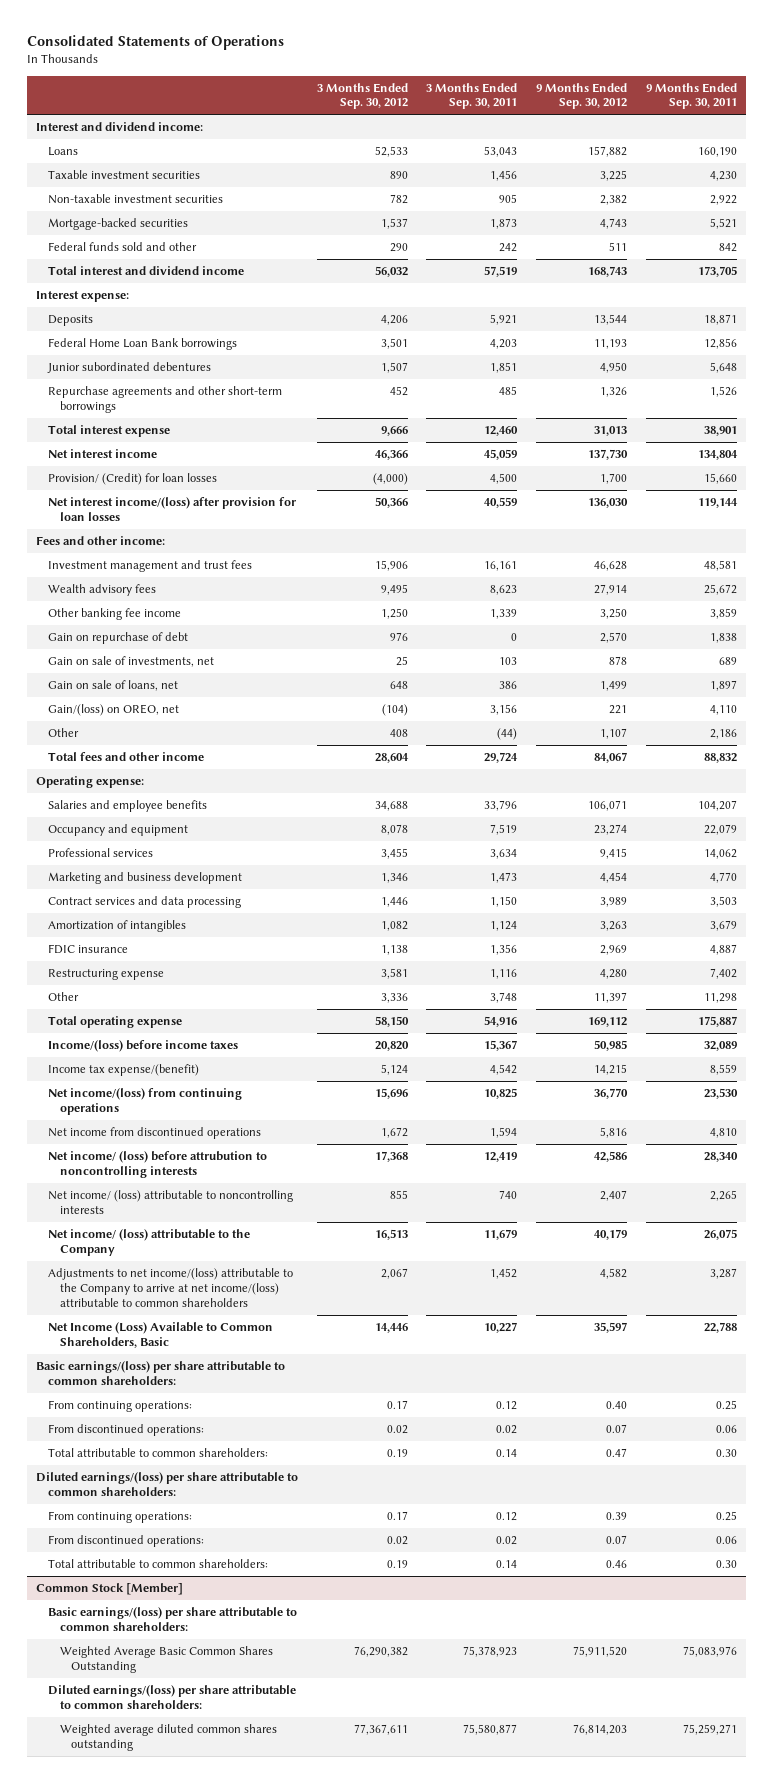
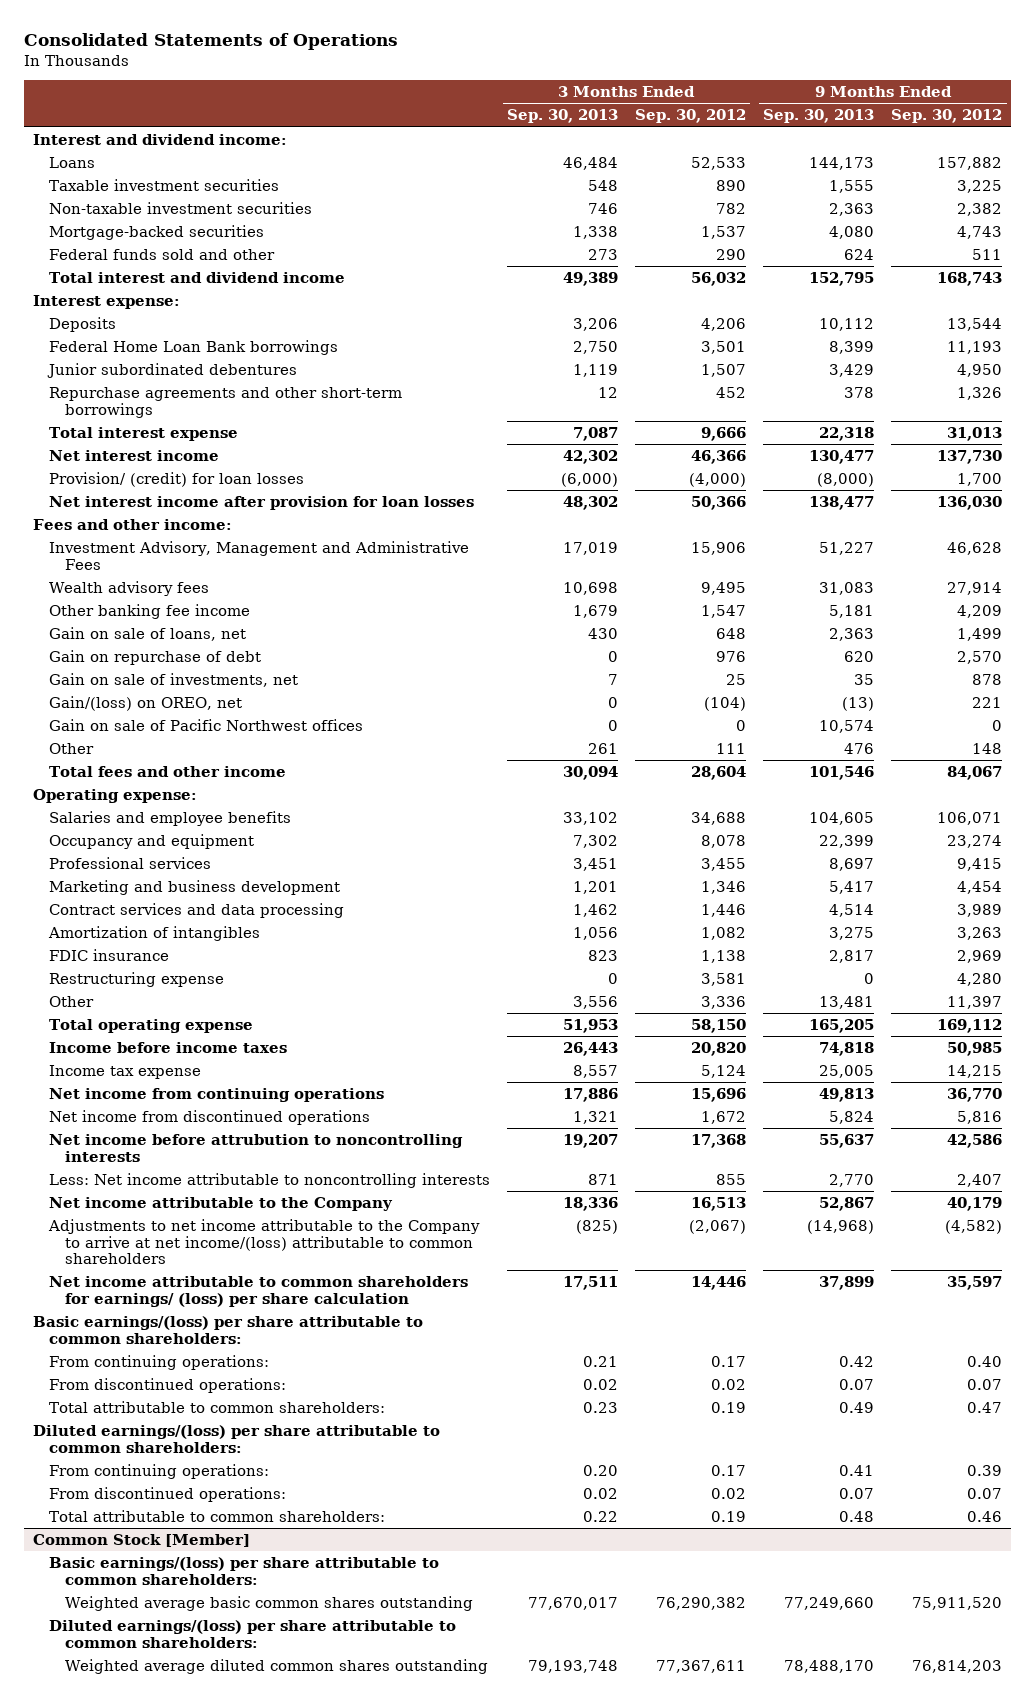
[426,82,518,110] 3 Months Ended Sep. 30, 2011 -> none
[645,82,737,110] 9 Months Ended Sep. 30, 2011 -> none
none -> [506,109,618,124] Sep. 30, 2013
none -> [763,109,875,124] Sep. 30, 2013
[48,472,218,485] Provision/ (Credit) for loan losses -> [48,471,304,487] Provision/ (credit) for loan losses
[48,496,297,521] Net interest income/(loss) after provision for loan losses -> [48,495,474,510] Net interest income after provision for loan losses
[48,559,253,572] Investment management and trust fees -> [48,540,469,570] Investment Advisory, Management and Administrative Fees
[380,607,408,619] 1,250 -> [701,604,747,618] 1,547
[600,607,628,619] 3,250 -> [957,604,1003,618] 4,209
[48,679,179,691] Gain on sale of loans, net -> [48,626,246,641] Gain on sale of loans, net
none -> [48,718,363,731] Gain on sale of Pacific Northwest offices
[389,728,408,737] 408 -> [716,742,747,754] 111
[600,727,628,739] 1,107 -> [972,742,1003,754] 148
[48,1039,239,1052] Income/(loss) before income taxes -> [48,1041,287,1053] Income before income taxes
[48,1063,200,1076] Income tax expense/(benefit) -> [48,1064,201,1079] Income tax expense
[48,1087,243,1115] Net income/(loss) from continuing operations -> [48,1087,384,1102] Net income from continuing operations
[48,1150,268,1178] Net income/ (loss) before attrubution to noncontrolling interests -> [48,1133,463,1162] Net income before attrubution to noncontrolling interests
[48,1189,294,1214] Net income/ (loss) attributable to noncontrolling interests -> [48,1172,490,1188] Less: Net income attributable to noncontrolling interests
[48,1228,251,1256] Net income/ (loss) attributable to the Company -> [48,1196,393,1211] Net income attributable to the Company
[48,1267,294,1307] Adjustments to net income/(loss) attributable to the Company to arrive at net income/(loss) attributable to common shareholders -> [47,1218,480,1265] Adjustments to net income attributable to the Company to arrive at net income/(loss) attributable to common shareholders
[380,1267,408,1279] 2,067 -> [689,1219,747,1234] (2,067)
[600,1267,628,1279] 4,582 -> [945,1219,1003,1234] (4,582)
[48,1321,274,1348] Net Income (Loss) Available to Common Shareholders, Basic -> [48,1275,468,1307] Net income attributable to common shareholders for earnings/ (loss) per share calculation
[59,1645,273,1673] Weighted Average Basic Common Shares Outstanding -> [64,1595,473,1611] Weighted average basic common shares outstanding

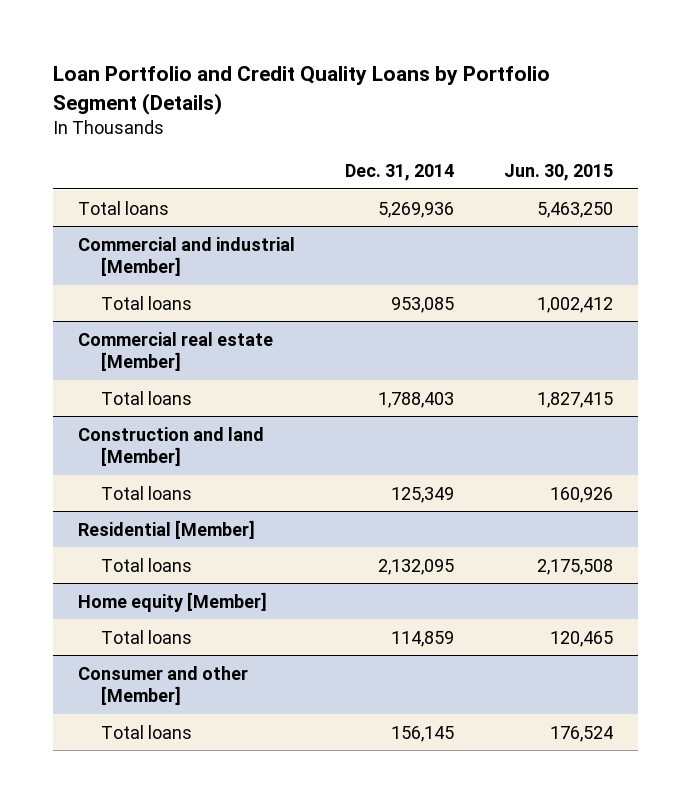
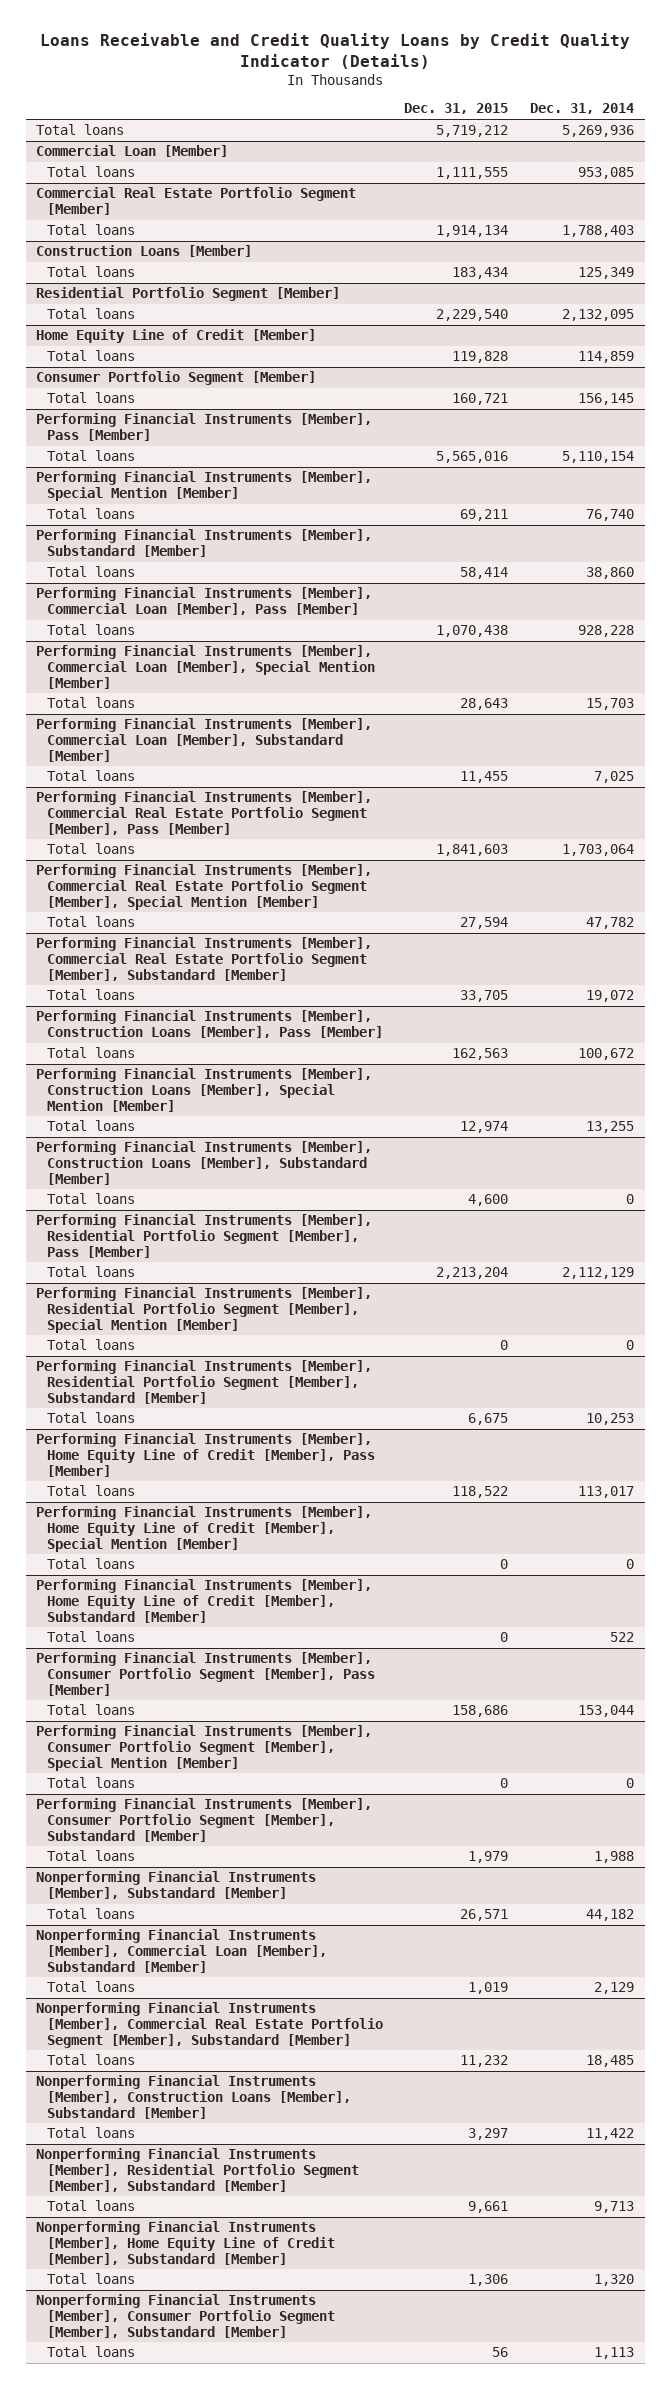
[53,66,551,115] Loan Portfolio and Credit Quality Loans by Portfolio Segment (Details) -> [40,33,631,69] Loans Receivable and Credit Quality Loans by Credit Quality Indicator (Details)
[504,163,614,181] Jun. 30, 2015 -> none
none -> [404,103,509,115] Dec. 31, 2015
[78,236,296,276] Commercial and industrial [Member] -> [36,145,229,158] Commercial Loan [Member]
[78,331,274,371] Commercial real estate [Member] -> [36,187,357,216] Commercial Real Estate Portfolio Segment [Member]
[78,426,265,466] Construction and land [Member] -> [36,245,253,258] Construction Loans [Member]
[78,519,256,539] Residential [Member] -> [36,287,341,302] Residential Portfolio Segment [Member]
[78,591,268,612] Home equity [Member] -> [36,329,317,344] Home Equity Line of Credit [Member]
[78,665,249,705] Consumer and other [Member] -> [36,371,317,386] Consumer Portfolio Segment [Member]
none -> [36,413,373,442] Performing Financial Instruments [Member], Pass [Member]
none -> [47,450,136,462] Total loans
none -> [36,471,373,502] Performing Financial Instruments [Member], Special Mention [Member]
none -> [47,508,136,520] Total loans
none -> [36,529,373,558] Performing Financial Instruments [Member], Substandard [Member]
none -> [47,566,136,578] Total loans
none -> [36,587,373,616] Performing Financial Instruments [Member], Commercial Loan [Member], Pass [Member]
none -> [47,624,136,636] Total loans
none -> [36,645,376,689] Performing Financial Instruments [Member], Commercial Loan [Member], Special Mention [Member]
none -> [47,697,136,709] Total loans
none -> [36,718,373,762] Performing Financial Instruments [Member], Commercial Loan [Member], Substandard [Member]
none -> [47,770,136,782] Total loans
none -> [36,791,373,835] Performing Financial Instruments [Member], Commercial Real Estate Portfolio Segment [Member], Pass [Member]
none -> [47,843,136,855] Total loans
none -> [36,864,373,910] Performing Financial Instruments [Member], Commercial Real Estate Portfolio Segment [Member], Special Mention [Member]
none -> [47,916,136,928] Total loans
none -> [36,937,373,981] Performing Financial Instruments [Member], Commercial Real Estate Portfolio Segment [Member], Substandard [Member]
none -> [47,989,136,1001] Total loans
none -> [36,1010,384,1039] Performing Financial Instruments [Member], Construction Loans [Member], Pass [Member]
none -> [47,1047,136,1059] Total loans
none -> [36,1068,373,1112] Performing Financial Instruments [Member], Construction Loans [Member], Special Mention [Member]
none -> [47,1120,136,1132] Total loans
none -> [36,1141,373,1185] Performing Financial Instruments [Member], Construction Loans [Member], Substandard [Member]
none -> [47,1193,136,1205] Total loans
none -> [36,1214,373,1258] Performing Financial Instruments [Member], Residential Portfolio Segment [Member], Pass [Member]
none -> [47,1266,136,1278] Total loans
none -> [36,1287,373,1333] Performing Financial Instruments [Member], Residential Portfolio Segment [Member], Special Mention [Member]
none -> [47,1339,136,1351] Total loans
none -> [36,1360,373,1404] Performing Financial Instruments [Member], Residential Portfolio Segment [Member], Substandard [Member]
none -> [47,1412,136,1424] Total loans
none -> [36,1433,376,1477] Performing Financial Instruments [Member], Home Equity Line of Credit [Member], Pass [Member]
none -> [47,1485,136,1497] Total loans
none -> [36,1506,373,1552] Performing Financial Instruments [Member], Home Equity Line of Credit [Member], Special Mention [Member]
none -> [47,1558,136,1570] Total loans
none -> [36,1579,373,1623] Performing Financial Instruments [Member], Home Equity Line of Credit [Member], Substandard [Member]
none -> [47,1631,136,1643] Total loans
none -> [36,1652,376,1696] Performing Financial Instruments [Member], Consumer Portfolio Segment [Member], Pass [Member]
none -> [47,1704,136,1716] Total loans
none -> [36,1725,373,1771] Performing Financial Instruments [Member], Consumer Portfolio Segment [Member], Special Mention [Member]
none -> [47,1777,136,1789] Total loans
none -> [36,1798,373,1842] Performing Financial Instruments [Member], Consumer Portfolio Segment [Member], Substandard [Member]
none -> [47,1850,136,1862] Total loans
none -> [36,1871,317,1900] Nonperforming Financial Instruments [Member], Substandard [Member]
none -> [47,1908,136,1920] Total loans
none -> [36,1929,328,1973] Nonperforming Financial Instruments [Member], Commercial Loan [Member], Substandard [Member]
none -> [47,1981,136,1993] Total loans
none -> [36,2002,384,2048] Nonperforming Financial Instruments [Member], Commercial Real Estate Portfolio Segment [Member], Substandard [Member]
none -> [47,2054,136,2066] Total loans
none -> [36,2075,352,2119] Nonperforming Financial Instruments [Member], Construction Loans [Member], Substandard [Member]
none -> [47,2127,136,2139] Total loans
none -> [36,2148,360,2192] Nonperforming Financial Instruments [Member], Residential Portfolio Segment [Member], Substandard [Member]
none -> [47,2200,136,2212] Total loans
none -> [36,2221,336,2265] Nonperforming Financial Instruments [Member], Home Equity Line of Credit [Member], Substandard [Member]
none -> [47,2273,136,2285] Total loans
none -> [36,2294,336,2338] Nonperforming Financial Instruments [Member], Consumer Portfolio Segment [Member], Substandard [Member]
none -> [47,2346,136,2358] Total loans

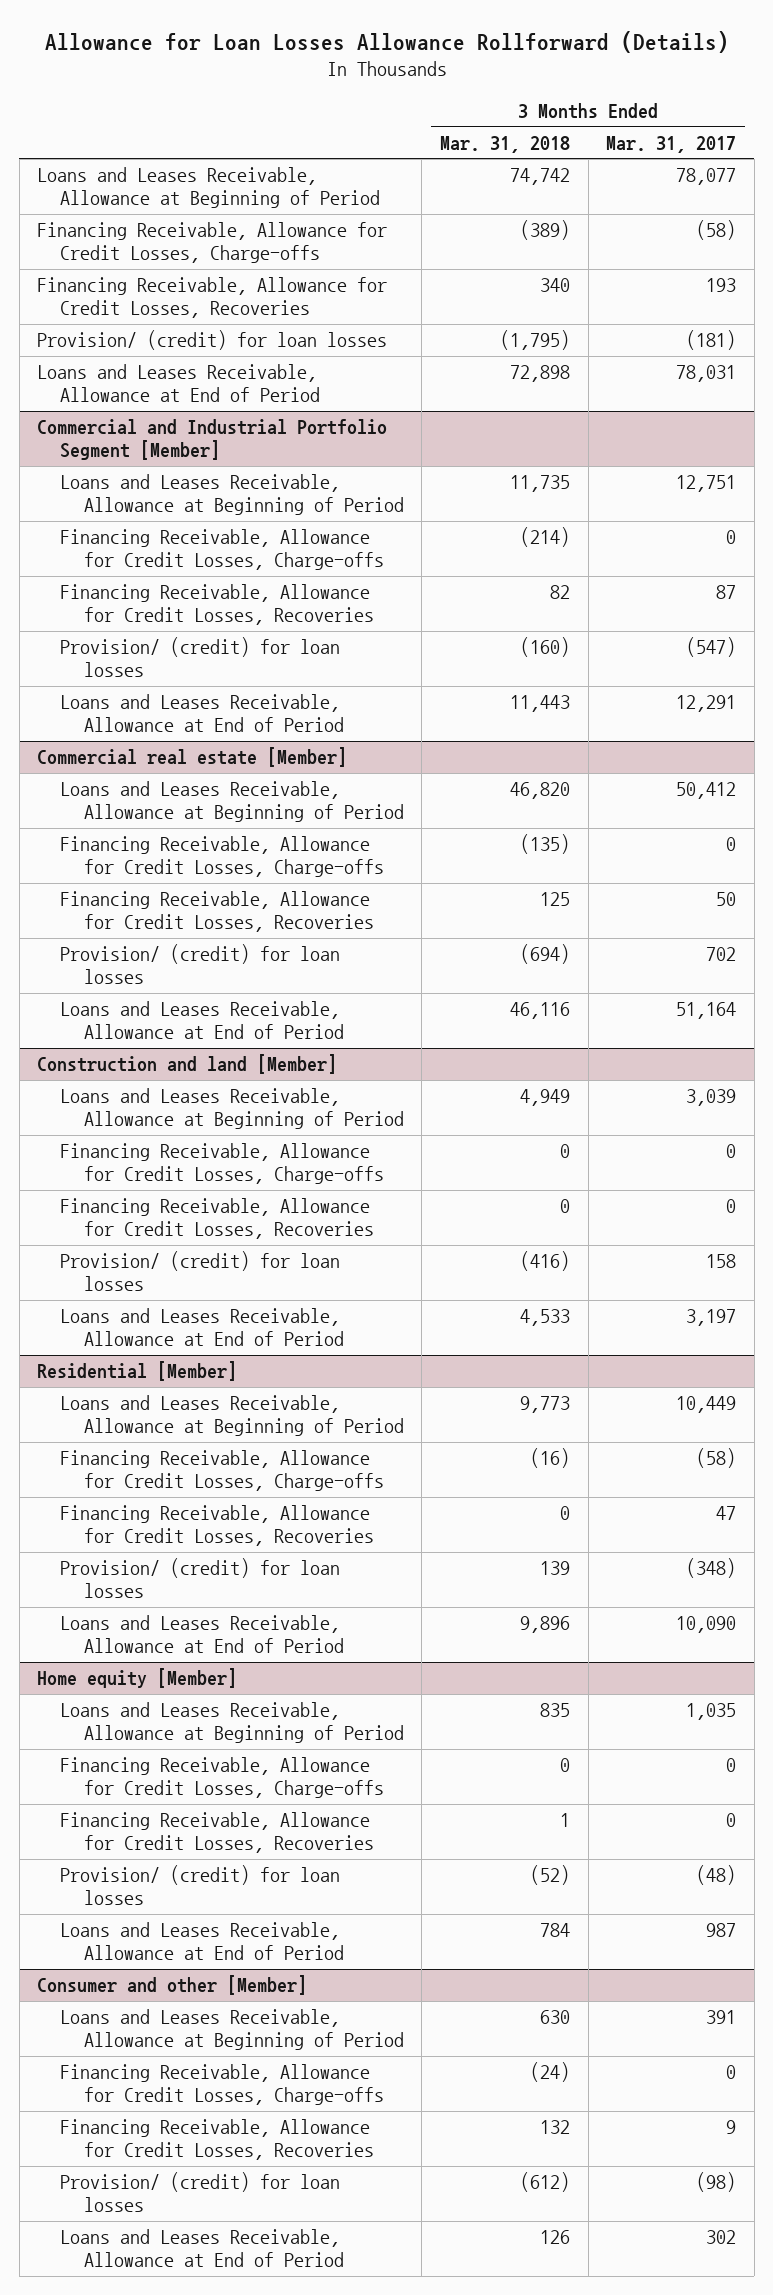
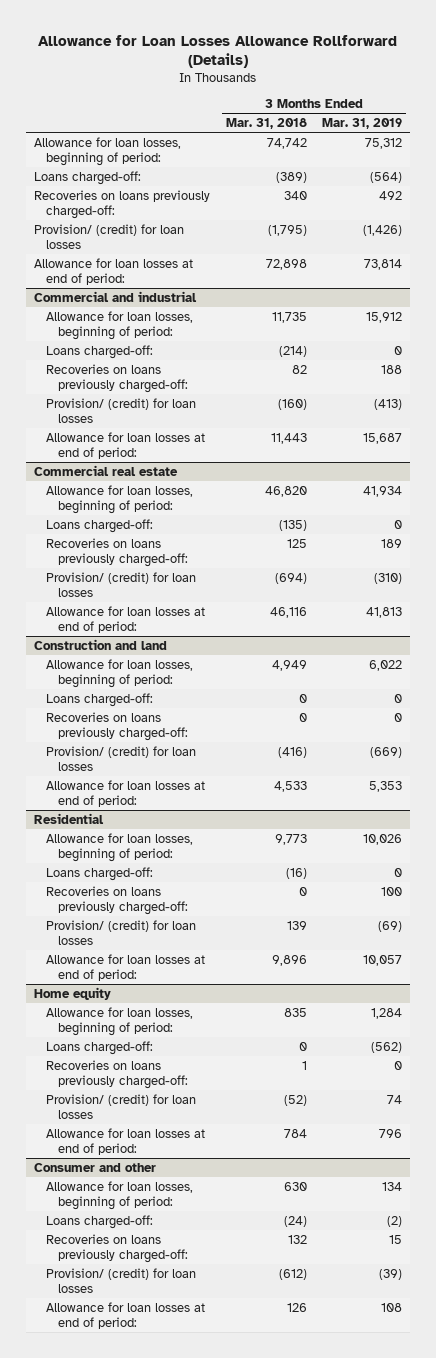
[606,135,737,153] Mar. 31, 2017 -> none
none -> [322,118,403,130] Mar. 31, 2019
[37,167,381,208] Loans and Leases Receivable, Allowance at Beginning of Period -> [33,136,181,166] Allowance for loan losses, beginning of period:
[37,222,388,263] Financing Receivable, Allowance for Credit Losses, Charge-offs -> [33,170,141,185] Loans charged-off:
[37,277,388,318] Financing Receivable, Allowance for Credit Losses, Recoveries -> [33,189,210,219] Recoveries on loans previously charged-off:
[37,364,321,402] Loans and Leases Receivable, Allowance at End of Period -> [33,257,193,285] Allowance for loan losses at end of period:
[37,419,388,460] Commercial and Industrial Portfolio Segment [Member] -> [33,290,197,302] Commercial and industrial
[60,474,404,515] Loans and Leases Receivable, Allowance at Beginning of Period -> [46,310,194,340] Allowance for loan losses, beginning of period:
[60,529,384,570] Financing Receivable, Allowance for Credit Losses, Charge-offs -> [46,344,154,359] Loans charged-off:
[60,584,374,625] Financing Receivable, Allowance for Credit Losses, Recoveries -> [46,363,189,393] Recoveries on loans previously charged-off:
[60,694,344,732] Loans and Leases Receivable, Allowance at End of Period -> [46,431,206,459] Allowance for loan losses at end of period:
[37,747,348,768] Commercial real estate [Member] -> [33,464,178,476] Commercial real estate
[60,781,404,822] Loans and Leases Receivable, Allowance at Beginning of Period -> [46,484,194,514] Allowance for loan losses, beginning of period:
[60,836,384,877] Financing Receivable, Allowance for Credit Losses, Charge-offs -> [46,518,154,533] Loans charged-off:
[60,891,374,932] Financing Receivable, Allowance for Credit Losses, Recoveries -> [46,537,189,567] Recoveries on loans previously charged-off:
[60,1001,344,1039] Loans and Leases Receivable, Allowance at End of Period -> [46,605,206,633] Allowance for loan losses at end of period:
[37,1054,338,1075] Construction and land [Member] -> [33,638,167,650] Construction and land
[60,1088,404,1129] Loans and Leases Receivable, Allowance at Beginning of Period -> [46,658,194,688] Allowance for loan losses, beginning of period:
[60,1143,384,1184] Financing Receivable, Allowance for Credit Losses, Charge-offs -> [46,692,154,707] Loans charged-off:
[60,1198,374,1239] Financing Receivable, Allowance for Credit Losses, Recoveries -> [46,711,189,741] Recoveries on loans previously charged-off:
[60,1308,344,1346] Loans and Leases Receivable, Allowance at End of Period -> [46,779,206,807] Allowance for loan losses at end of period:
[37,1361,238,1382] Residential [Member] -> [33,812,104,824] Residential
[60,1395,404,1436] Loans and Leases Receivable, Allowance at Beginning of Period -> [46,832,194,862] Allowance for loan losses, beginning of period:
[60,1450,384,1491] Financing Receivable, Allowance for Credit Losses, Charge-offs -> [46,866,154,881] Loans charged-off:
[60,1505,374,1546] Financing Receivable, Allowance for Credit Losses, Recoveries -> [46,885,189,915] Recoveries on loans previously charged-off:
[60,1615,344,1653] Loans and Leases Receivable, Allowance at End of Period -> [46,953,206,981] Allowance for loan losses at end of period:
[37,1668,238,1689] Home equity [Member] -> [33,986,111,1000] Home equity
[60,1702,404,1743] Loans and Leases Receivable, Allowance at Beginning of Period -> [46,1006,194,1036] Allowance for loan losses, beginning of period:
[60,1757,384,1798] Financing Receivable, Allowance for Credit Losses, Charge-offs -> [46,1040,154,1055] Loans charged-off:
[60,1812,374,1853] Financing Receivable, Allowance for Credit Losses, Recoveries -> [46,1059,189,1089] Recoveries on loans previously charged-off:
[60,1922,344,1960] Loans and Leases Receivable, Allowance at End of Period -> [46,1127,206,1155] Allowance for loan losses at end of period:
[37,1975,308,1996] Consumer and other [Member] -> [33,1162,156,1172] Consumer and other
[60,2009,404,2050] Loans and Leases Receivable, Allowance at Beginning of Period -> [46,1180,194,1210] Allowance for loan losses, beginning of period:
[60,2064,384,2105] Financing Receivable, Allowance for Credit Losses, Charge-offs -> [46,1214,154,1229] Loans charged-off:
[60,2119,374,2160] Financing Receivable, Allowance for Credit Losses, Recoveries -> [46,1233,189,1263] Recoveries on loans previously charged-off:
[60,2229,344,2267] Loans and Leases Receivable, Allowance at End of Period -> [46,1301,206,1329] Allowance for loan losses at end of period:

